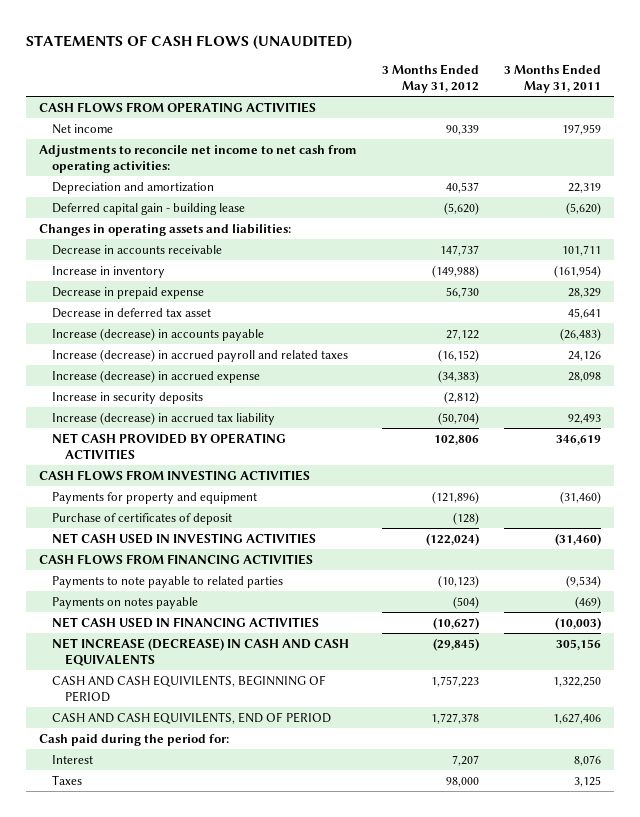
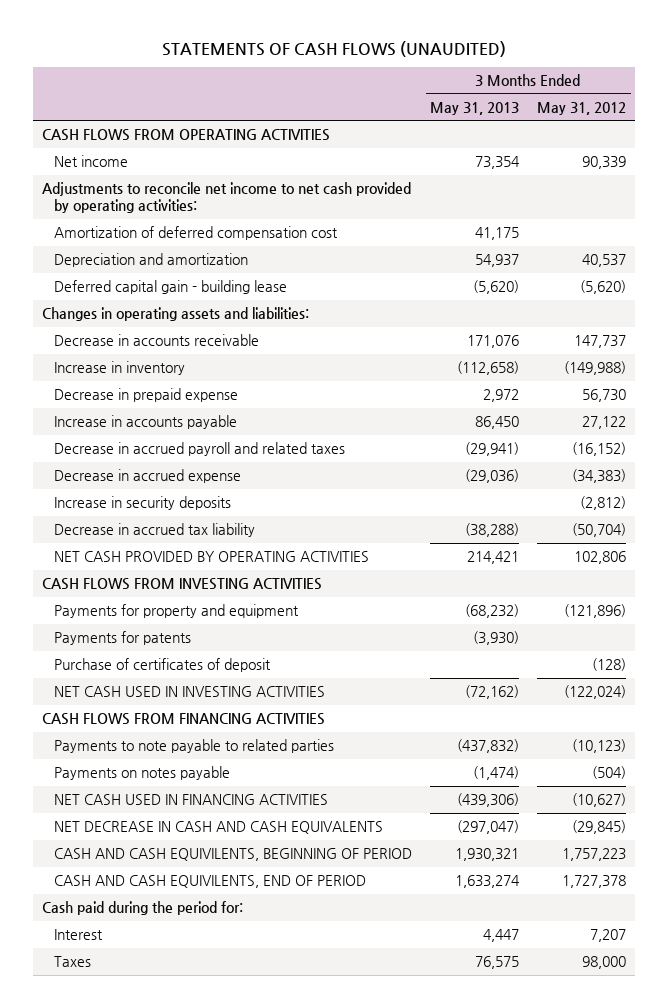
[504,63,602,94] 3 Months Ended May 31, 2011 -> none
none -> [430,101,520,115] May 31, 2013
[38,144,357,173] Adjustments to reconcile net income to net cash from operating activities: -> [41,182,411,214] Adjustments to reconcile net income to net cash provided by operating activities:
none -> [54,226,339,241] Amortization of deferred compensation cost
[51,307,211,318] Decrease in deferred tax asset -> none
[51,327,264,341] Increase (decrease) in accounts payable -> [54,415,238,430] Increase in accounts payable
[51,348,348,362] Increase (decrease) in accrued payroll and related taxes -> [54,442,346,457] Decrease in accrued payroll and related taxes
[51,369,260,383] Increase (decrease) in accrued expense -> [54,469,242,484] Decrease in accrued expense
[51,411,275,425] Increase (decrease) in accrued tax liability -> [54,523,256,538] Decrease in accrued tax liability
none -> [54,631,192,646] Payments for patents
[51,637,349,666] NET INCREASE (DECREASE) IN CASH AND CASH EQUIVALENTS -> [54,821,384,835] NET DECREASE IN CASH AND CASH EQUIVALENTS

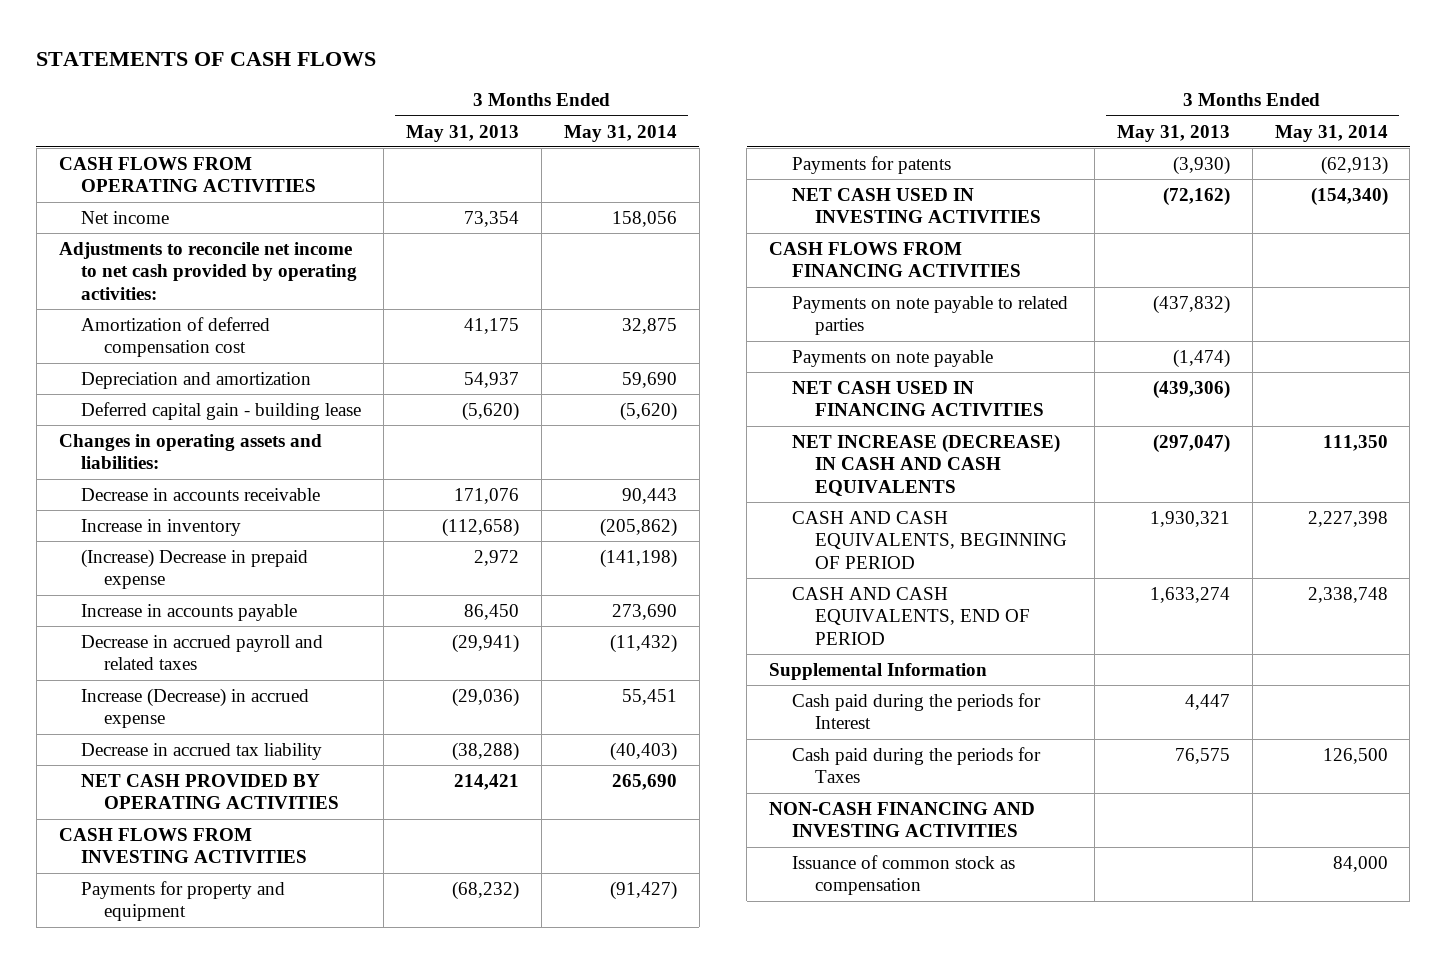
[162,40,507,57] STATEMENTS OF CASH FLOWS (UNAUDITED) -> [36,51,377,66] STATEMENTS OF CASH FLOWS
[537,101,627,115] May 31, 2012 -> none
none -> [564,124,678,142] May 31, 2014
[54,388,239,403] Decrease in prepaid expense -> [81,548,309,590] (Increase) Decrease in prepaid expense
[54,496,232,511] Increase in security deposits -> none
[54,469,242,484] Decrease in accrued expense -> [81,687,310,729] Increase (Decrease) in accrued expense
[54,658,272,673] Purchase of certificates of deposit -> none
[54,739,335,754] Payments to note payable to related parties -> [791,295,1068,336] Payments on note payable to related parties
[54,766,231,781] Payments on notes payable -> [791,349,993,367] Payments on note payable
[41,901,243,916] Cash paid during the period for: -> none
[54,821,384,835] NET DECREASE IN CASH AND CASH EQUIVALENTS -> [791,433,1060,497] NET INCREASE (DECREASE) IN CASH AND CASH EQUIVALENTS
[54,848,413,862] CASH AND CASH EQUIVILENTS, BEGINNING OF PERIOD -> [791,510,1067,570] CASH AND CASH EQUIVALENTS, BEGINNING OF PERIOD
[54,875,367,889] CASH AND CASH EQUIVILENTS, END OF PERIOD -> [791,586,1030,646] CASH AND CASH EQUIVALENTS, END OF PERIOD
none -> [769,662,988,680] Supplemental Information
[54,929,104,941] Interest -> [791,692,1041,730] Cash paid during the periods for Interest
[54,956,92,968] Taxes -> [791,746,1041,784] Cash paid during the periods for Taxes
none -> [769,801,1036,838] NON-CASH FINANCING AND INVESTING ACTIVITIES
none -> [791,854,1015,896] Issuance of common stock as compensation

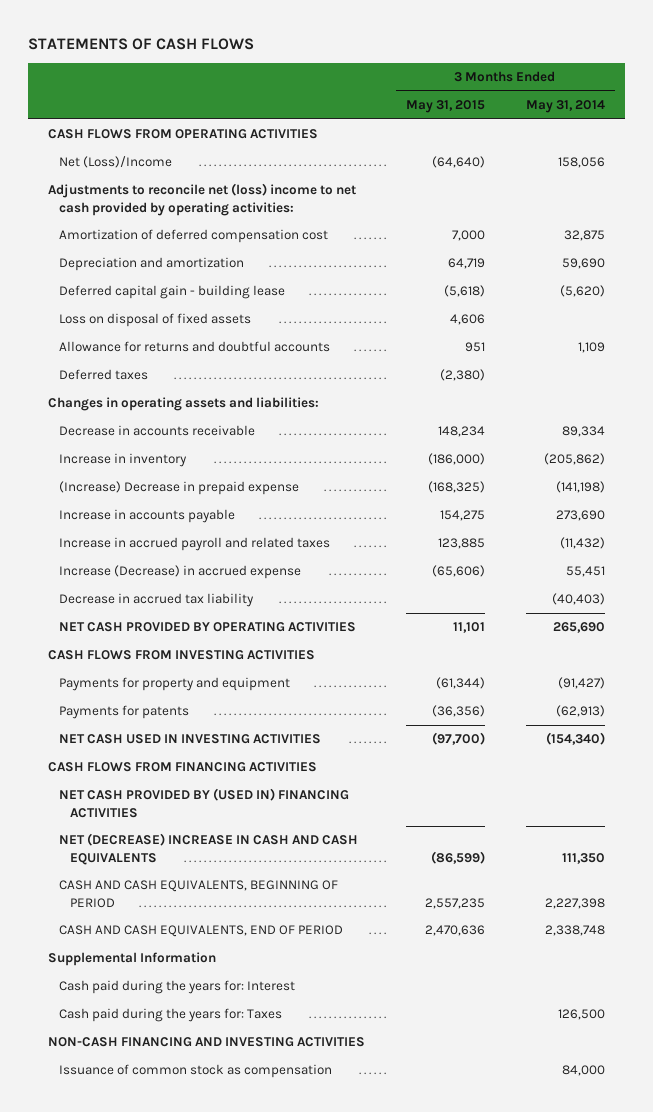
[406,124,520,142] May 31, 2013 -> none
none -> [406,100,486,114] May 31, 2015
[81,210,170,224] Net income -> [59,156,173,169] Net (Loss)/Income
[58,241,358,301] Adjustments to reconcile net income to net cash provided by operating activities: -> [48,183,357,216] Adjustments to reconcile net (loss) income to net cash provided by operating activities:
none -> [59,313,252,328] Loss on disposal of fixed assets
none -> [59,341,331,353] Allowance for returns and doubtful accounts
none -> [59,369,149,381] Deferred taxes
[622,487,678,504] 90,443 -> [561,426,605,438] 89,334
[81,634,324,671] Decrease in accrued payroll and related taxes -> [59,537,331,552] Increase in accrued payroll and related taxes
[791,295,1068,336] Payments on note payable to related parties -> none
[791,349,993,367] Payments on note payable -> none
[791,380,1044,417] NET CASH USED IN FINANCING ACTIVITIES -> [59,788,350,818] NET CASH PROVIDED BY (USED IN) FINANCING ACTIVITIES
[791,433,1060,497] NET INCREASE (DECREASE) IN CASH AND CASH EQUIVALENTS -> [59,833,359,865] NET (DECREASE) INCREASE IN CASH AND CASH EQUIVALENTS
[791,692,1041,730] Cash paid during the periods for Interest -> [59,980,296,995] Cash paid during the years for: Interest
[791,746,1041,784] Cash paid during the periods for Taxes -> [59,1008,283,1023] Cash paid during the years for: Taxes

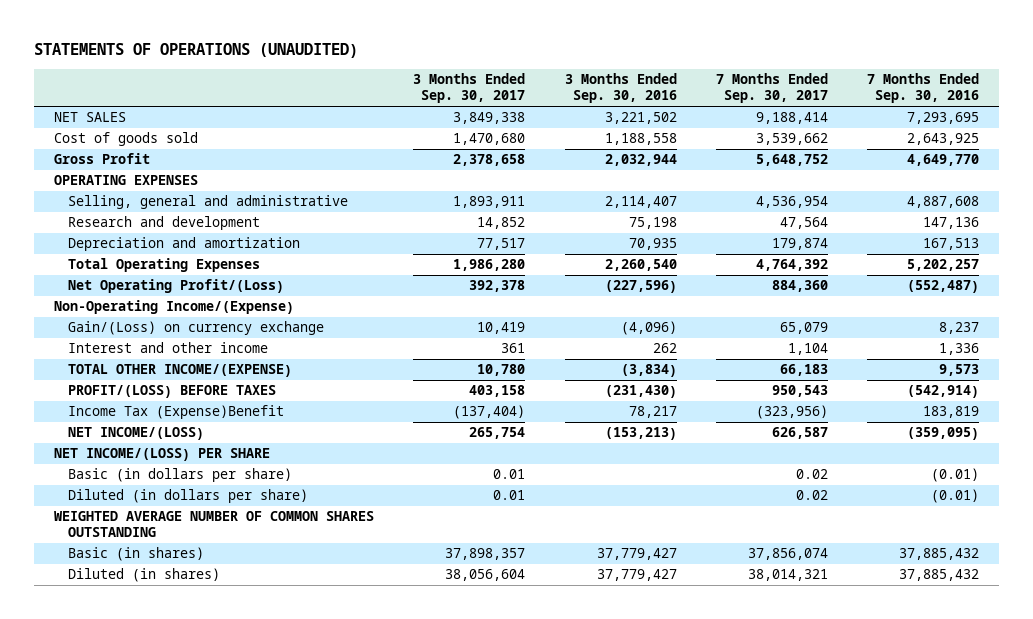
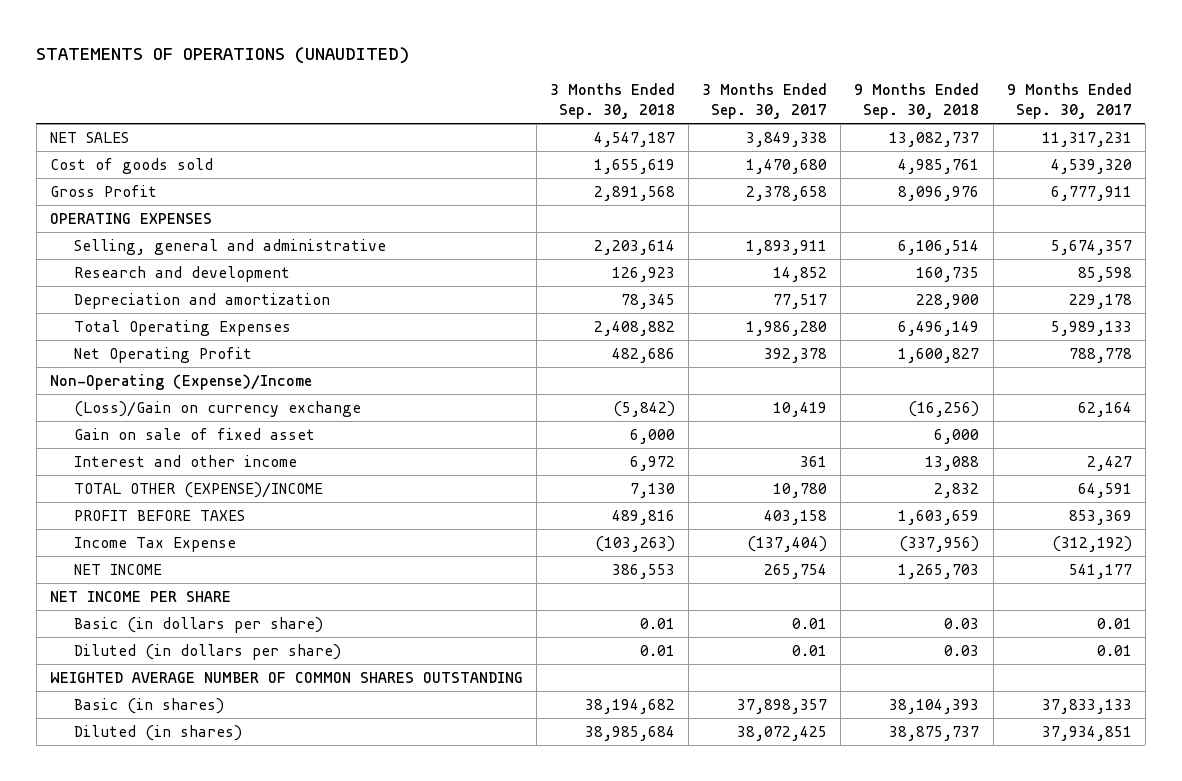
[564,73,677,104] 3 Months Ended Sep. 30, 2016 -> none
[715,73,828,104] 7 Months Ended Sep. 30, 2017 -> none
[867,73,980,104] 7 Months Ended Sep. 30, 2016 -> none
none -> [550,82,676,119] 3 Months Ended Sep. 30, 2018
none -> [854,82,980,119] 9 Months Ended Sep. 30, 2018
none -> [1006,82,1132,119] 9 Months Ended Sep. 30, 2017
[68,279,285,294] Net Operating Profit/(Loss) -> [74,346,253,363] Net Operating Profit
[53,300,294,315] Non-Operating Income/(Expense) -> [49,373,312,390] Non-Operating (Expense)/Income
[68,321,325,336] Gain/(Loss) on currency exchange -> [74,400,362,417] (Loss)/Gain on currency exchange
none -> [74,427,316,440] Gain on sale of fixed asset
[68,364,293,378] TOTAL OTHER INCOME/(EXPENSE) -> [74,481,324,498] TOTAL OTHER (EXPENSE)/INCOME
[68,385,277,399] PROFIT/(LOSS) BEFORE TAXES -> [74,509,246,521] PROFIT BEFORE TAXES
[68,405,285,420] Income Tax (Expense)Benefit -> [74,536,237,552] Income Tax Expense
[68,427,205,441] NET INCOME/(LOSS) -> [74,563,163,575] NET INCOME
[53,448,270,462] NET INCOME/(LOSS) PER SHARE -> [49,590,231,602] NET INCOME PER SHARE
[445,569,526,582] 38,056,604 -> [737,725,828,741] 38,072,425

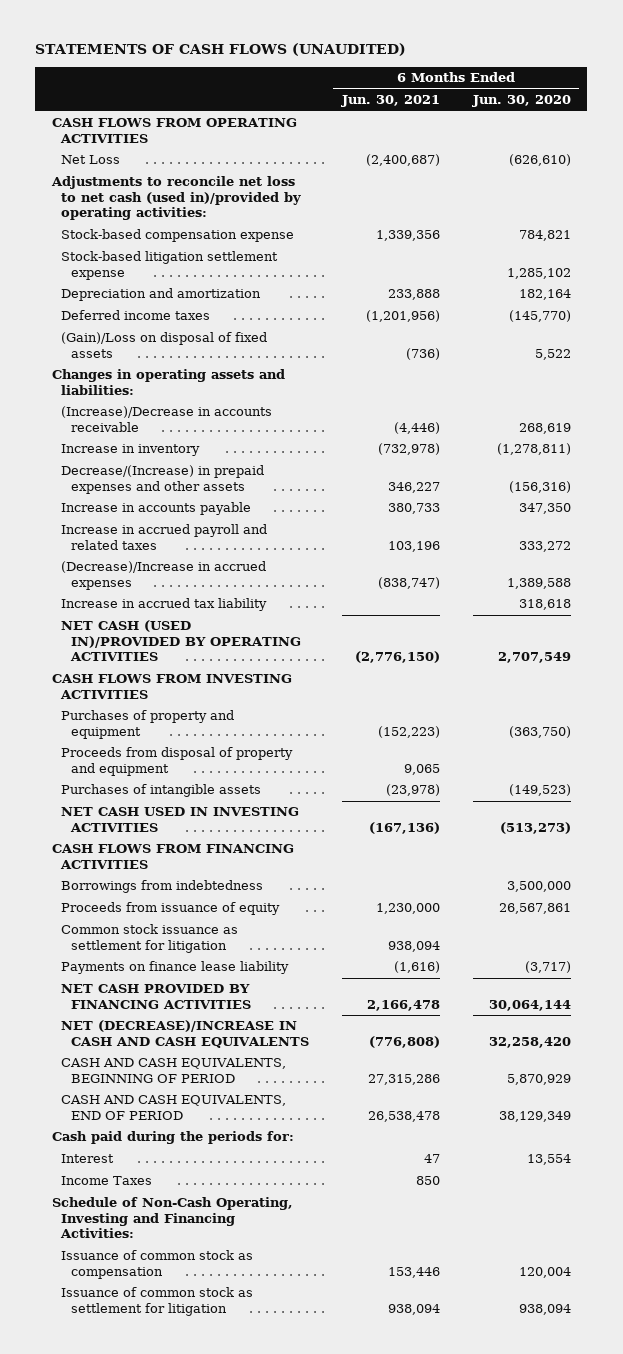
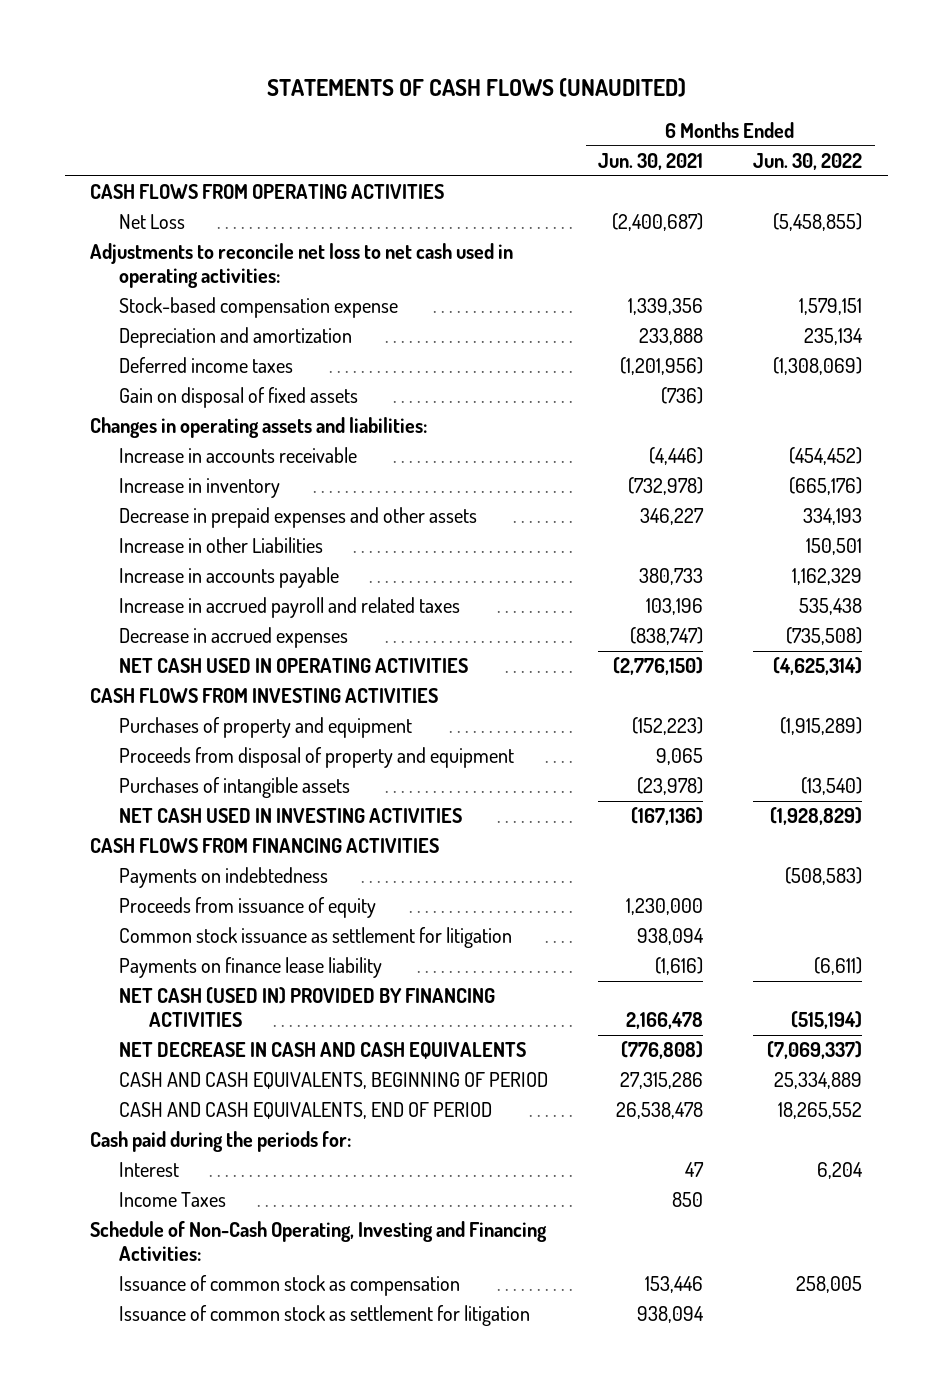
[471,95,571,108] Jun. 30, 2020 -> none
none -> [753,153,863,171] Jun. 30, 2022
[50,176,302,221] Adjustments to reconcile net loss to net cash (used in)/provided by operating activities: -> [89,243,513,289] Adjustments to reconcile net loss to net cash used in operating activities:
[61,251,279,280] Stock-based litigation settlement expense -> none
[61,332,268,358] (Gain)/Loss on disposal of fixed assets -> [119,387,359,409] Gain on disposal of fixed assets
[61,406,273,432] (Increase)/Decrease in accounts receivable -> [119,447,358,464] Increase in accounts receivable
[61,465,265,494] Decrease/(Increase) in prepaid expenses and other assets -> [119,507,478,529] Decrease in prepaid expenses and other assets
none -> [119,537,324,554] Increase in other Liabilities
[61,598,268,612] Increase in accrued tax liability -> none
[61,561,267,590] (Decrease)/Increase in accrued expenses -> [119,627,349,649] Decrease in accrued expenses
[61,620,301,662] NET CASH (USED IN)/PROVIDED BY OPERATING ACTIVITIES -> [119,658,469,674] NET CASH USED IN OPERATING ACTIVITIES
[61,880,264,894] Borrowings from indebtedness -> none
none -> [119,867,329,889] Payments on indebtedness
[61,984,251,1009] NET CASH PROVIDED BY FINANCING ACTIVITIES -> [119,987,496,1028] NET CASH (USED IN) PROVIDED BY FINANCING ACTIVITIES
[61,1020,309,1048] NET (DECREASE)/INCREASE IN CASH AND CASH EQUIVALENTS -> [119,1042,527,1060] NET DECREASE IN CASH AND CASH EQUIVALENTS

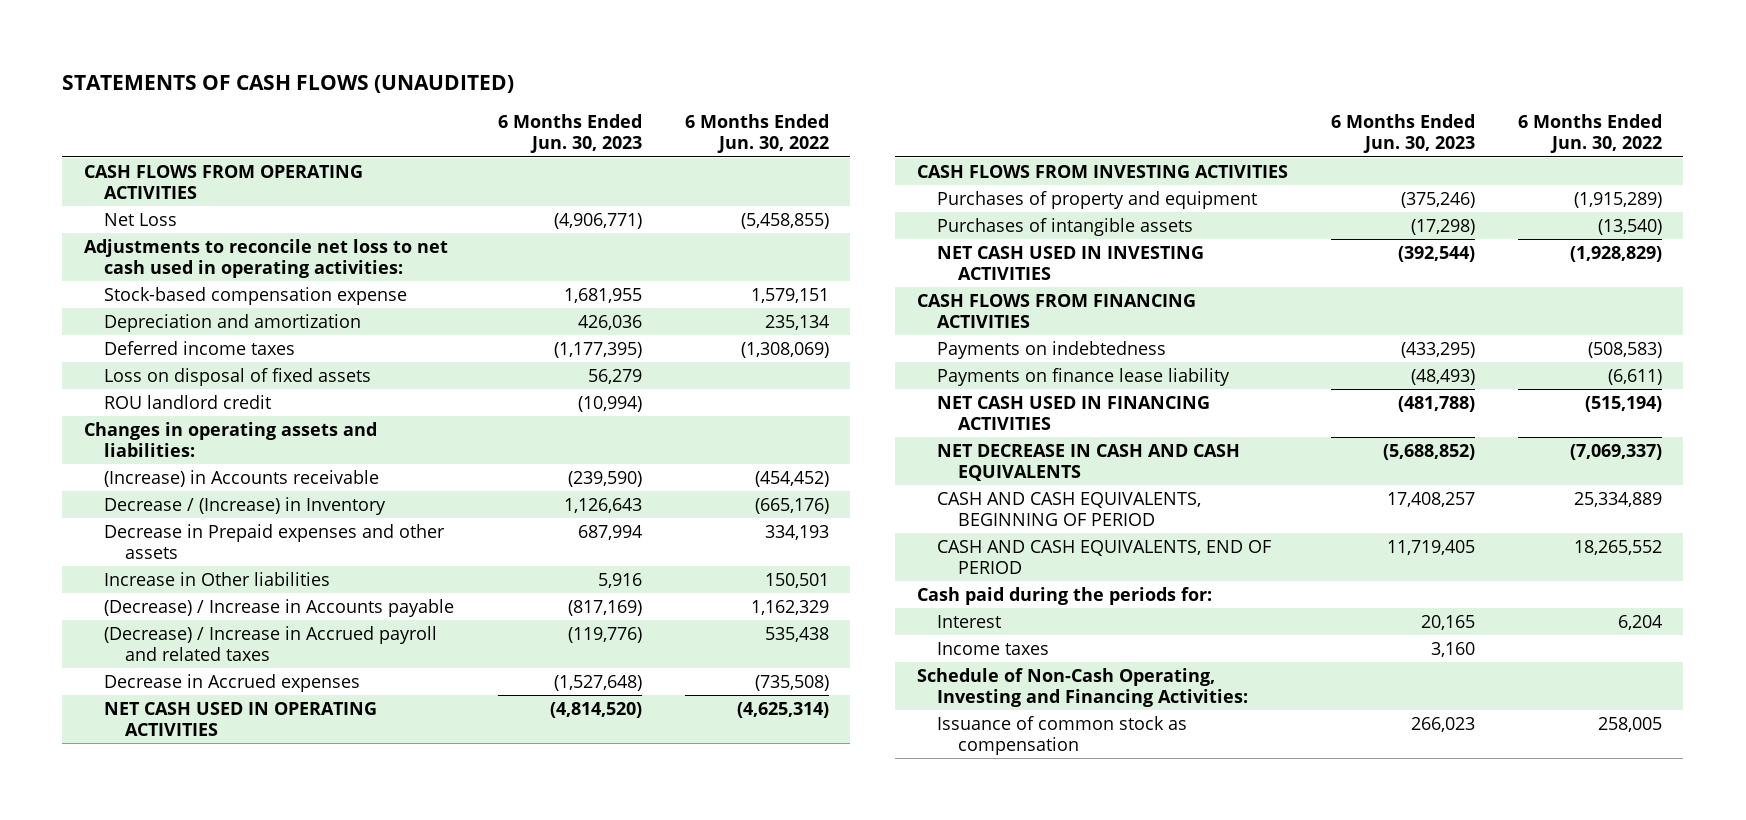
[598,153,704,171] Jun. 30, 2021 -> none
none -> [497,113,642,154] 6 Months Ended Jun. 30, 2023
[119,387,359,409] Gain on disposal of fixed assets -> [104,367,372,386] Loss on disposal of fixed assets
none -> [104,394,272,409] ROU landlord credit
[119,447,358,464] Increase in accounts receivable -> [104,469,380,487] (Increase) in Accounts receivable
[119,478,281,499] Increase in inventory -> [104,496,387,515] Decrease / (Increase) in Inventory
[119,507,478,529] Decrease in prepaid expenses and other assets -> [104,523,446,560] Decrease in Prepaid expenses and other assets
[119,537,324,554] Increase in other Liabilities -> [104,571,331,586] Increase in Other liabilities
[119,567,340,589] Increase in accounts payable -> [104,598,455,617] (Decrease) / Increase in Accounts payable
[119,597,461,619] Increase in accrued payroll and related taxes -> [104,625,438,662] (Decrease) / Increase in Accrued payroll and related taxes
[119,627,349,649] Decrease in accrued expenses -> [104,673,361,692] Decrease in Accrued expenses
[119,747,515,769] Proceeds from disposal of property and equipment -> none
[119,897,377,919] Proceeds from issuance of equity -> none
[119,927,513,949] Common stock issuance as settlement for litigation -> none
[119,987,496,1028] NET CASH (USED IN) PROVIDED BY FINANCING ACTIVITIES -> [937,395,1211,431] NET CASH USED IN FINANCING ACTIVITIES
[119,1192,227,1208] Income Taxes -> [937,641,1050,655] Income taxes
[119,1305,531,1327] Issuance of common stock as settlement for litigation -> none

